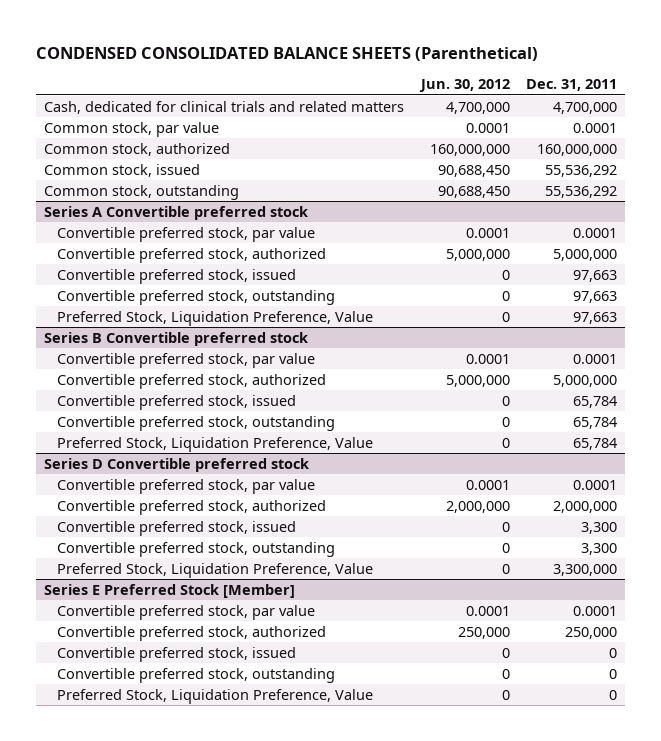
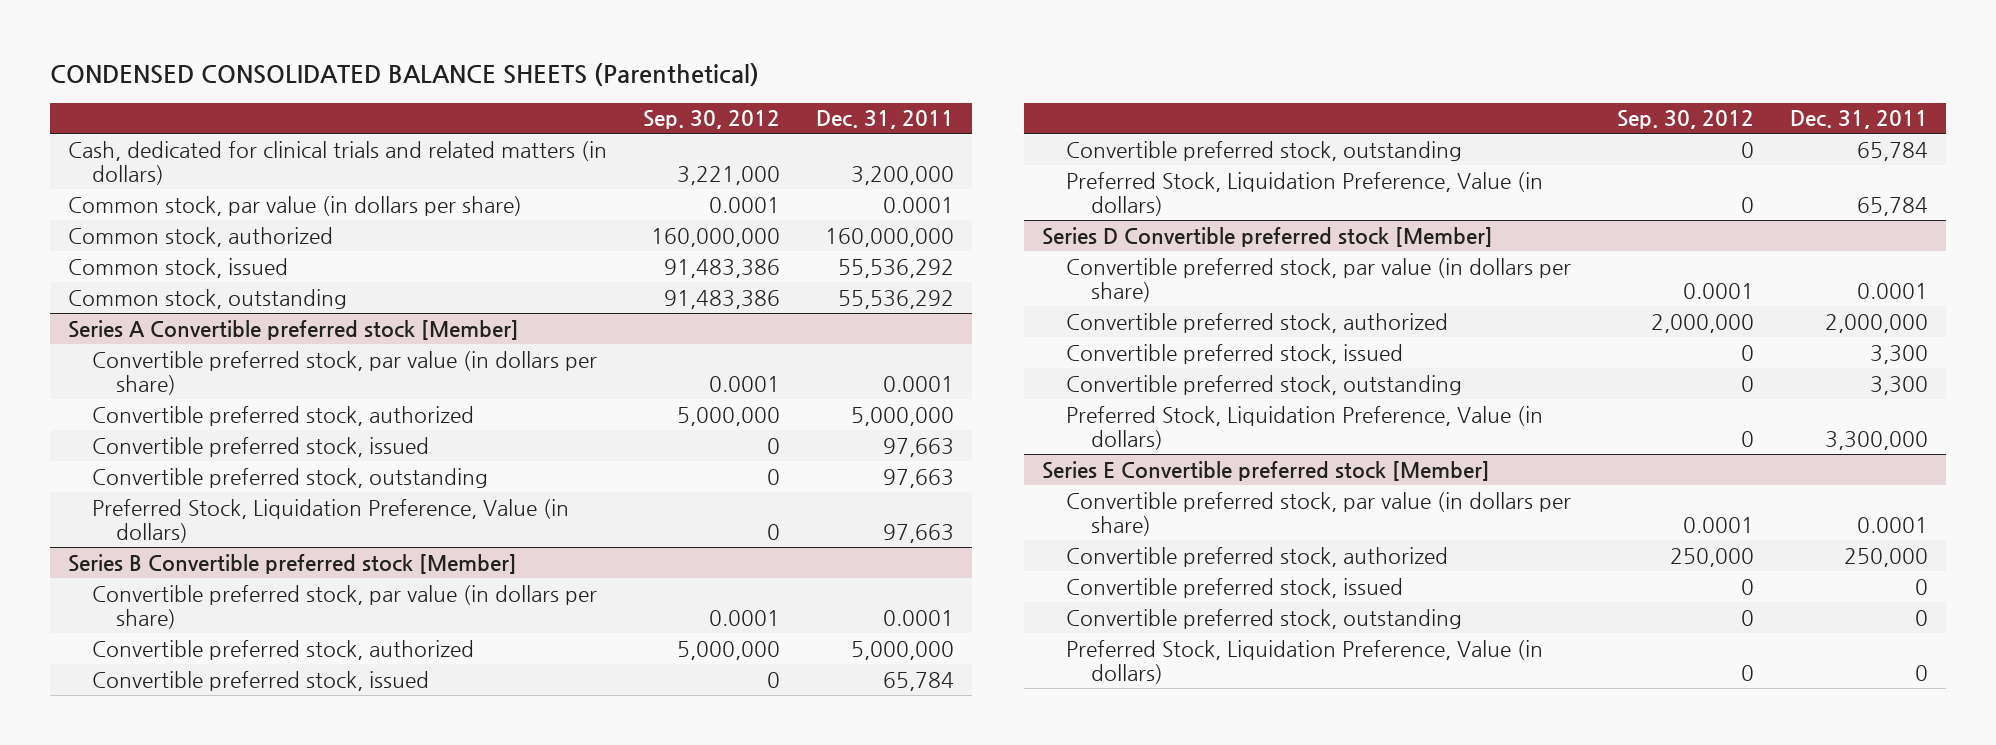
[418,79,510,93] Jun. 30, 2012 -> none
none -> [642,110,780,130] Sep. 30, 2012
[44,100,405,114] Cash, dedicated for clinical trials and related matters -> [67,140,607,186] Cash, dedicated for clinical trials and related matters (in dollars)
[552,101,617,114] 4,700,000 -> [851,166,955,186] 3,200,000
[44,121,220,137] Common stock, par value -> [67,195,522,216] Common stock, par value (in dollars per share)
[44,205,309,220] Series A Convertible preferred stock -> [67,319,519,340] Series A Convertible preferred stock [Member]
[56,226,315,242] Convertible preferred stock, par value -> [92,350,598,396] Convertible preferred stock, par value (in dollars per share)
[56,310,373,326] Preferred Stock, Liquidation Preference, Value -> [92,498,570,544] Preferred Stock, Liquidation Preference, Value (in dollars)
[44,331,309,346] Series B Convertible preferred stock -> [67,553,517,574] Series B Convertible preferred stock [Member]
[56,352,315,368] Convertible preferred stock, par value -> [92,584,598,630] Convertible preferred stock, par value (in dollars per share)
[56,436,373,452] Preferred Stock, Liquidation Preference, Value -> [1066,171,1544,217] Preferred Stock, Liquidation Preference, Value (in dollars)
[44,457,310,472] Series D Convertible preferred stock -> [1042,226,1494,247] Series D Convertible preferred stock [Member]
[56,478,315,494] Convertible preferred stock, par value -> [1066,257,1572,303] Convertible preferred stock, par value (in dollars per share)
[56,562,373,578] Preferred Stock, Liquidation Preference, Value -> [1066,405,1544,451] Preferred Stock, Liquidation Preference, Value (in dollars)
[44,583,296,598] Series E Preferred Stock [Member] -> [1042,460,1491,481] Series E Convertible preferred stock [Member]
[56,604,315,620] Convertible preferred stock, par value -> [1066,491,1572,537] Convertible preferred stock, par value (in dollars per share)
[56,688,373,704] Preferred Stock, Liquidation Preference, Value -> [1066,639,1544,685] Preferred Stock, Liquidation Preference, Value (in dollars)

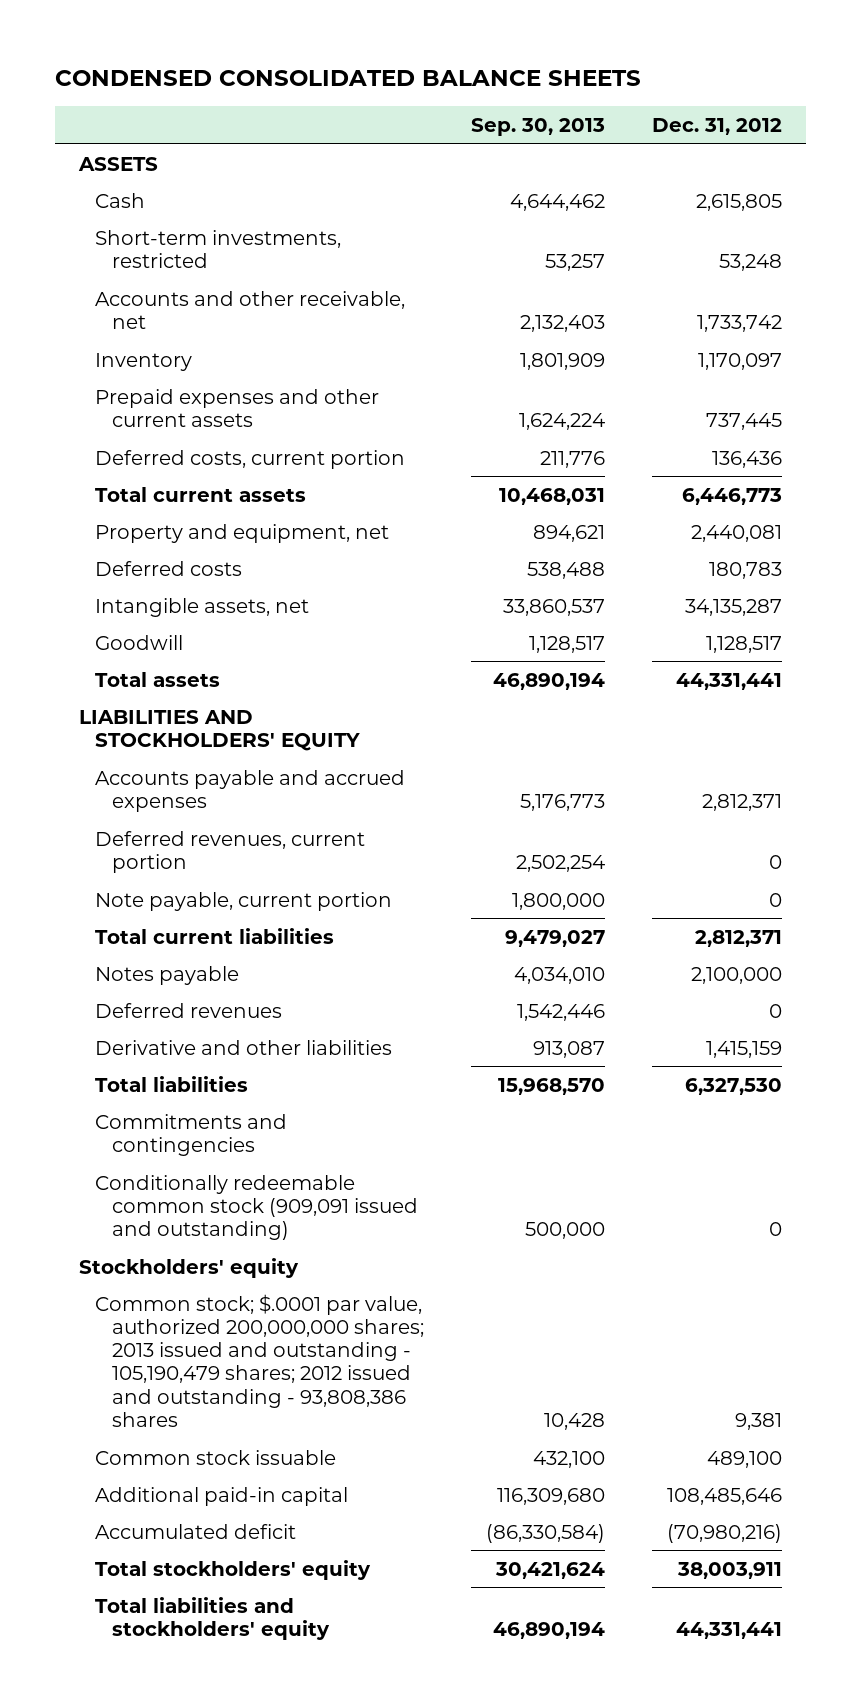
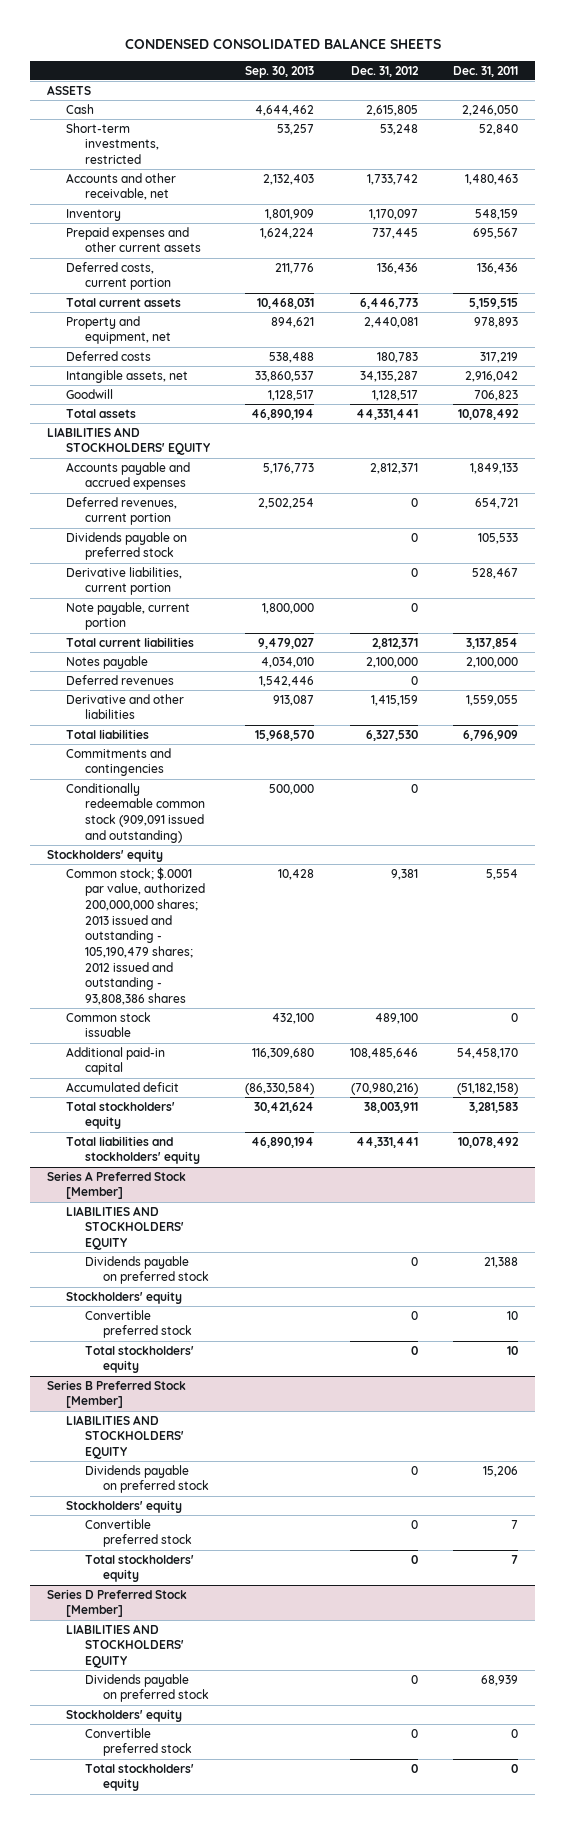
none -> [452,65,518,77] Dec. 31, 2011
none -> [66,531,188,561] Dividends payable on preferred stock
none -> [66,566,183,596] Derivative liabilities, current portion
none -> [47,1170,187,1200] Series A Preferred Stock [Member]
none -> [66,1205,184,1251] LIABILITIES AND STOCKHOLDERS' EQUITY
none -> [84,1255,210,1285] Dividends payable on preferred stock
none -> [66,1290,183,1304] Stockholders' equity
none -> [84,1309,193,1339] Convertible preferred stock
none -> [84,1345,194,1374] Total stockholders' equity
none -> [47,1379,187,1409] Series B Preferred Stock [Member]
none -> [66,1414,184,1460] LIABILITIES AND STOCKHOLDERS' EQUITY
none -> [84,1464,210,1494] Dividends payable on preferred stock
none -> [66,1499,183,1513] Stockholders' equity
none -> [84,1518,193,1548] Convertible preferred stock
none -> [84,1554,194,1583] Total stockholders' equity
none -> [47,1588,188,1618] Series D Preferred Stock [Member]
none -> [66,1623,184,1669] LIABILITIES AND STOCKHOLDERS' EQUITY
none -> [84,1673,210,1703] Dividends payable on preferred stock
none -> [66,1708,183,1722] Stockholders' equity
none -> [84,1727,193,1757] Convertible preferred stock
none -> [84,1763,194,1792] Total stockholders' equity

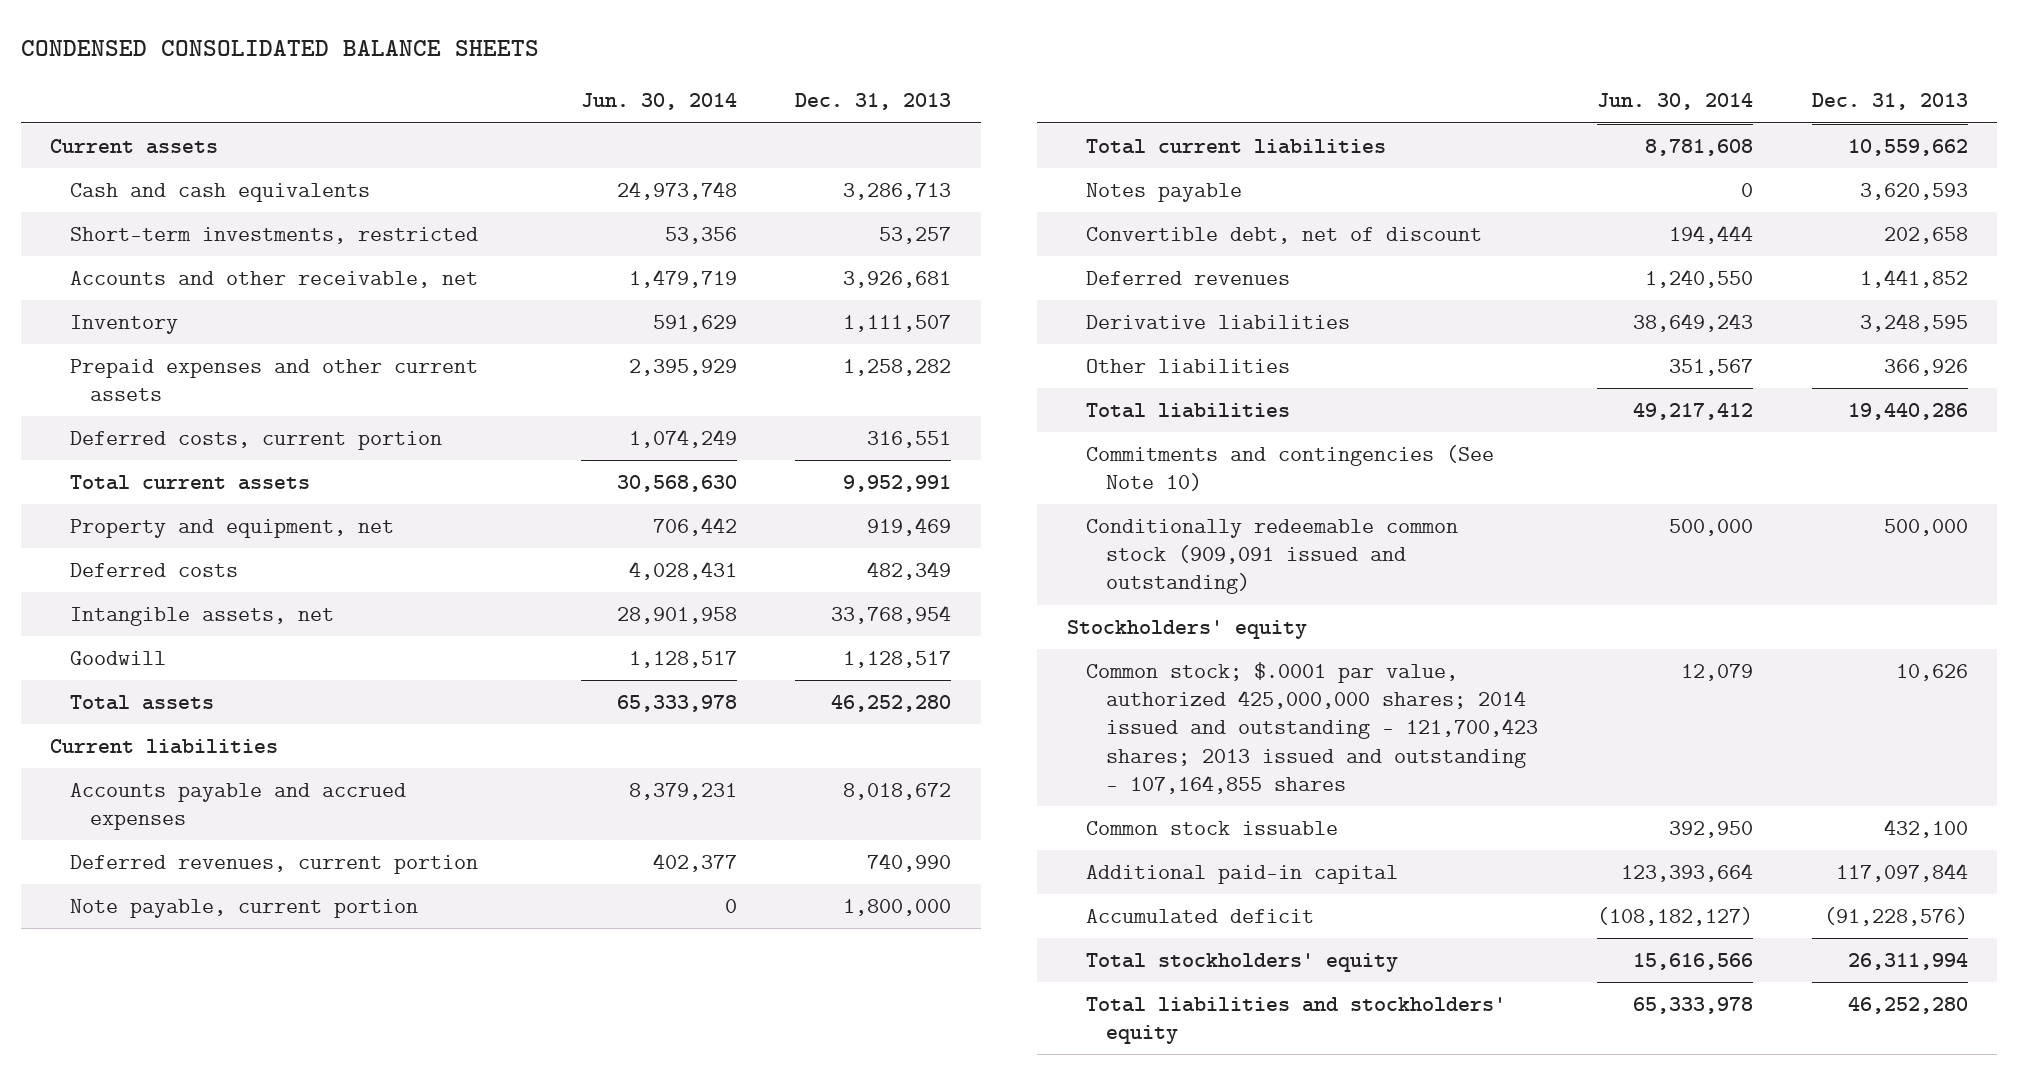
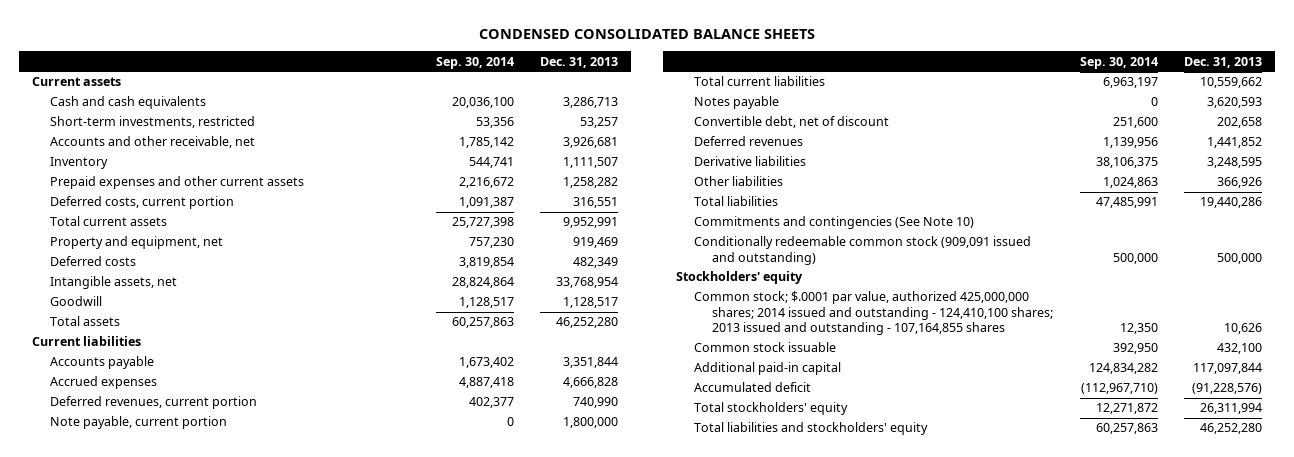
[580,93,737,111] Jun. 30, 2014 -> none
none -> [435,56,514,69] Sep. 30, 2014
[69,782,406,831] Accounts payable and accrued expenses -> none
none -> [50,356,155,370] Accounts payable
none -> [50,376,158,390] Accrued expenses
[1086,661,1539,794] Common stock; $.0001 par value, authorized 425,000,000 shares; 2014 issued and outstanding - 121,700,423 shares; 2013 issued and outstanding - 107,164,855 shares -> [694,291,1054,336] Common stock; $.0001 par value, authorized 425,000,000 shares; 2014 issued and outstanding - 124,410,100 shares; 2013 issued and outstanding - 107,164,855 shares

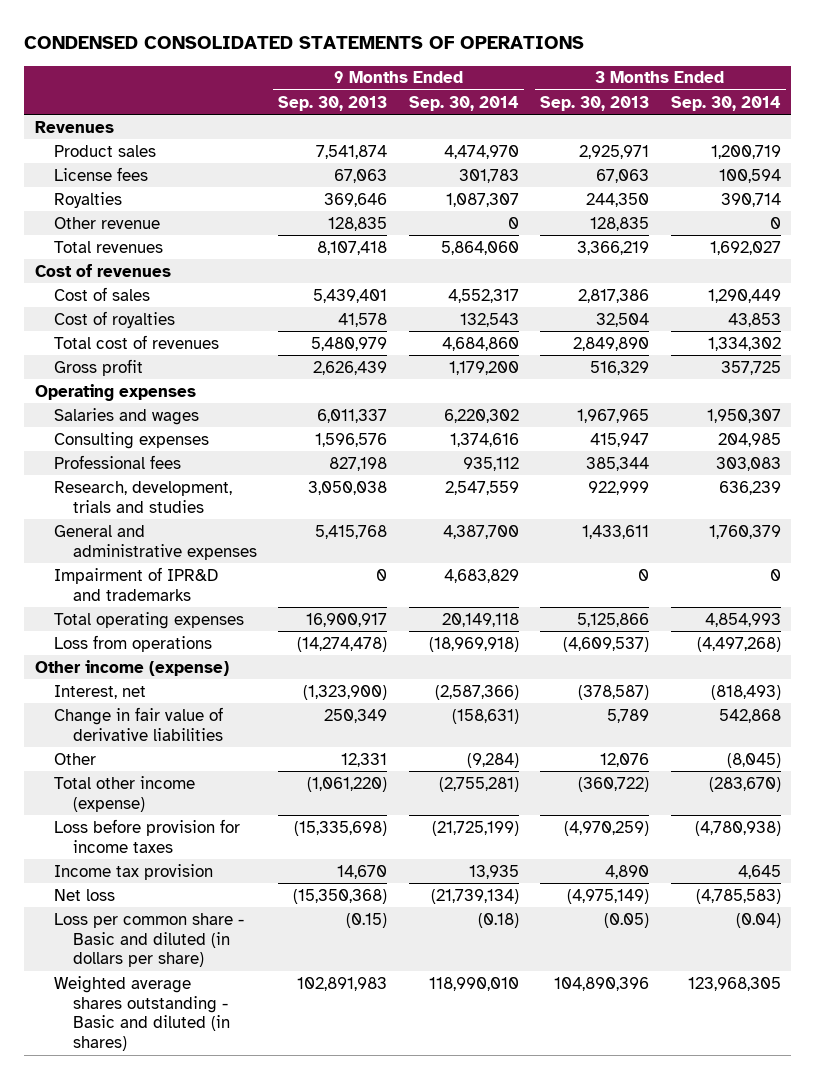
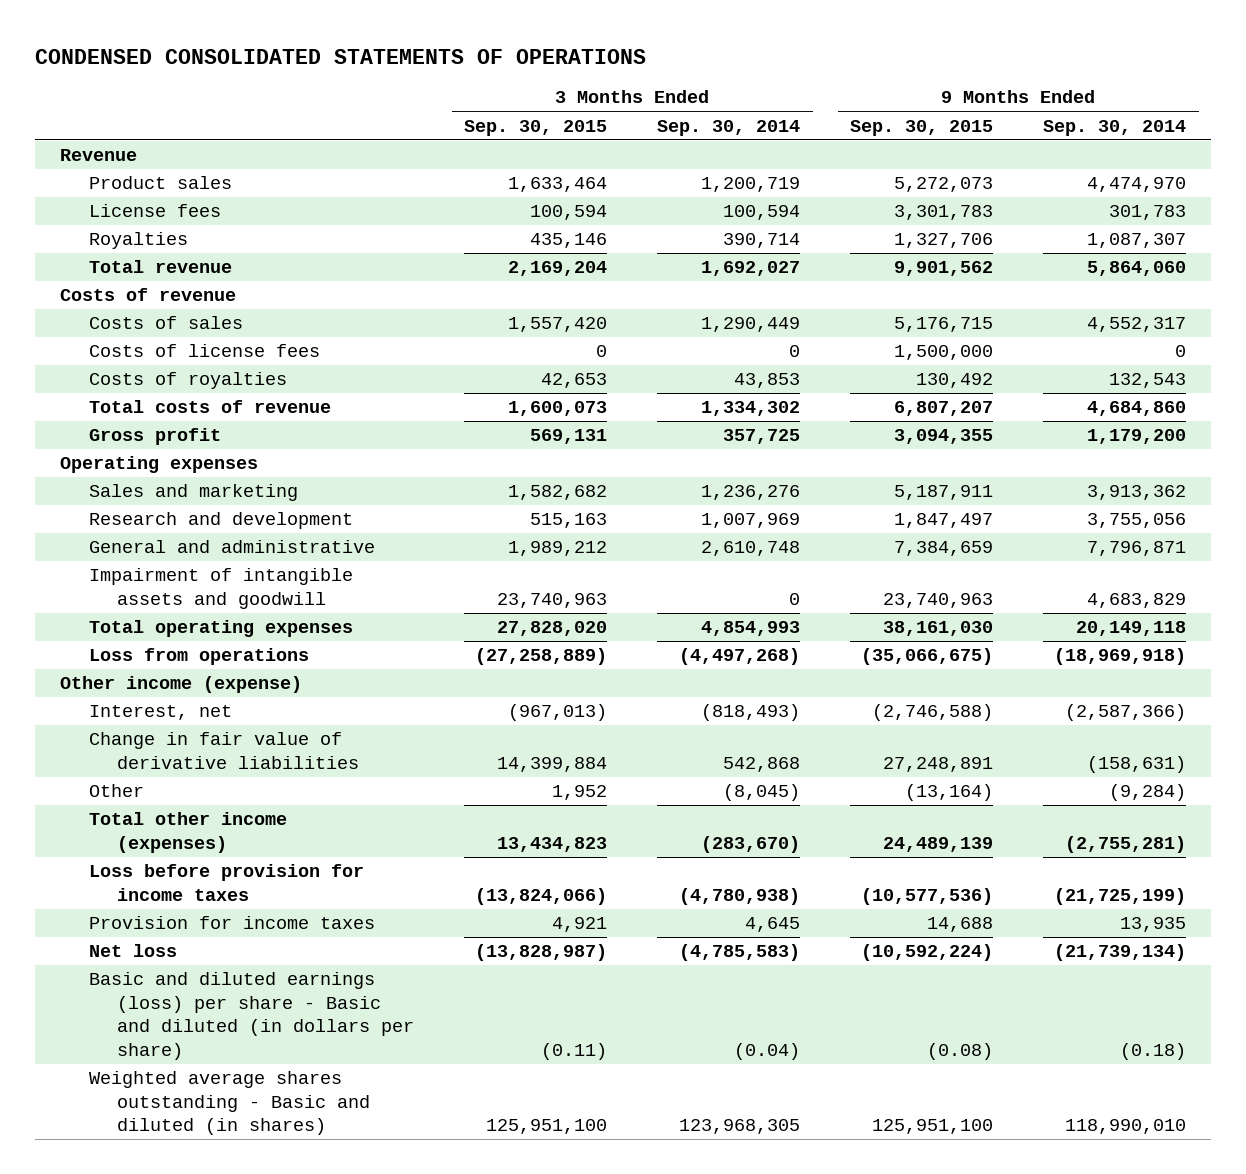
[278,95,388,111] Sep. 30, 2013 -> none
[540,95,650,111] Sep. 30, 2013 -> none
none -> [464,119,608,136] Sep. 30, 2015
none -> [850,119,994,136] Sep. 30, 2015
[34,120,114,133] Revenues -> [60,149,138,162] Revenue
[53,216,160,229] Other revenue -> none
[53,240,163,253] Total revenues -> [88,260,232,274] Total revenue
[34,263,171,277] Cost of revenues -> [60,288,237,302] Costs of revenue
[53,286,150,301] Cost of sales -> [88,316,243,330] Costs of sales
none -> [88,344,320,358] Costs of license fees
[53,310,175,328] Cost of royalties -> [88,372,287,390] Costs of royalties
[53,334,219,349] Total cost of revenues -> [88,400,331,414] Total costs of revenue
[53,407,199,425] Salaries and wages -> none
[53,431,209,449] Consulting expenses -> none
[53,454,181,469] Professional fees -> none
none -> [88,484,298,502] Sales and marketing
[53,480,232,513] Research, development, trials and studies -> [88,512,353,530] Research and development
[444,480,519,495] 2,547,559 -> [1087,513,1187,529] 3,755,056
[718,480,781,495] 636,239 -> [701,513,801,529] 1,007,969
[53,524,258,560] General and administrative expenses -> [88,540,375,554] General and administrative
[442,524,519,539] 4,387,700 -> [1087,541,1187,557] 7,796,871
[708,524,781,539] 1,760,379 -> [701,541,801,557] 2,610,748
[53,566,218,601] Impairment of IPR&D and trademarks -> [88,568,353,609] Impairment of intangible assets and goodwill
[53,775,195,812] Total other income (expense) -> [88,812,287,853] Total other income (expenses)
[53,863,213,880] Income tax provision -> [88,916,375,930] Provision for income taxes
[53,912,244,968] Loss per common share - Basic and diluted (in dollars per share) -> [88,972,415,1060] Basic and diluted earnings (loss) per share - Basic and diluted (in dollars per share)

